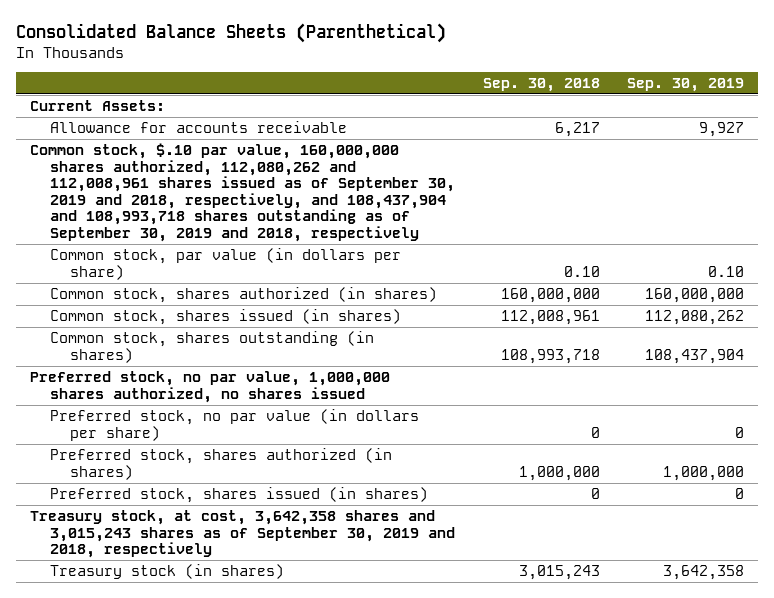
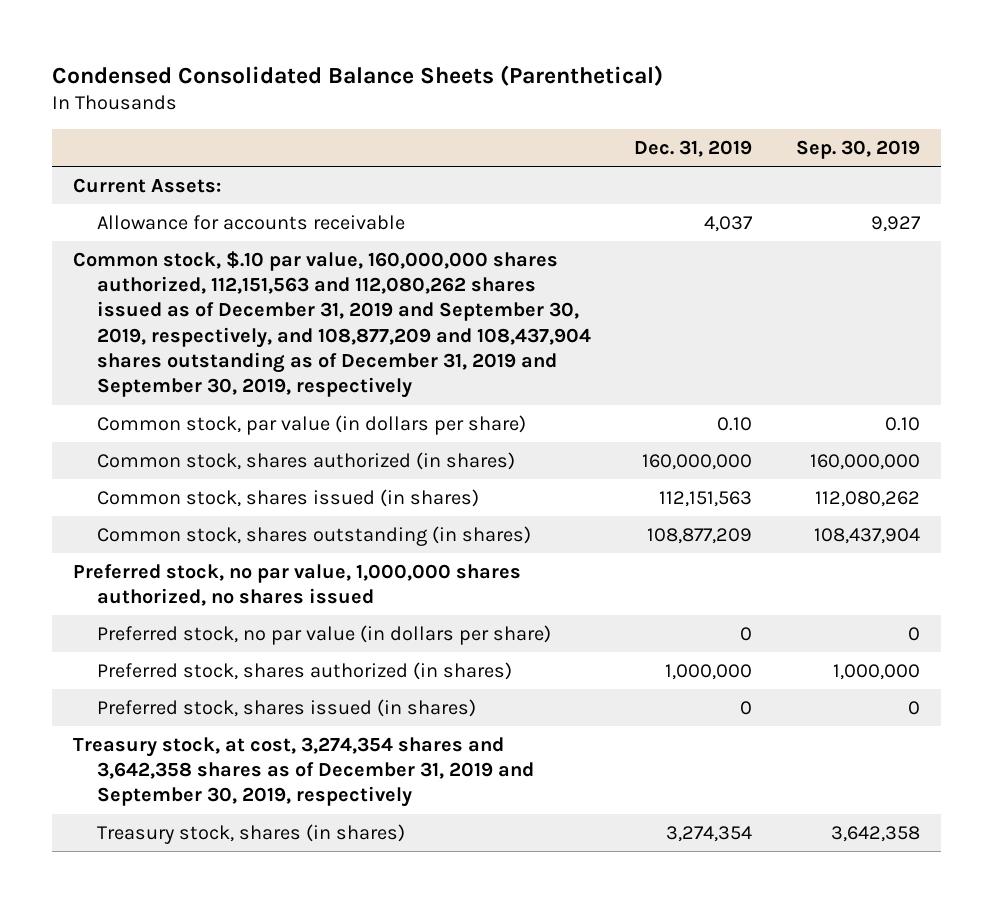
[16,23,447,44] Consolidated Balance Sheets (Parenthetical) -> [51,64,663,86] Condensed Consolidated Balance Sheets (Parenthetical)
[482,77,600,92] Sep. 30, 2018 -> none
none -> [634,139,753,157] Dec. 31, 2019
[29,142,455,242] Common stock, $.10 par value, 160,000,000 shares authorized, 112,080,262 and 112,008,961 shares issued as of September 30, 2019 and 2018, respectively, and 108,437,904 and 108,993,718 shares outstanding as of September 30, 2019 and 2018, respectively -> [73,250,591,399] Common stock, $.10 par value, 160,000,000 shares authorized, 112,151,563 and 112,080,262 shares issued as of December 31, 2019 and September 30, 2019, respectively, and 108,877,209 and 108,437,904 shares outstanding as of December 31, 2019 and September 30, 2019, respectively
[29,509,455,559] Treasury stock, at cost, 3,642,358 shares and 3,015,243 shares as of September 30, 2019 and 2018, respectively -> [73,736,534,808] Treasury stock, at cost, 3,274,354 shares and 3,642,358 shares as of December 31, 2019 and September 30, 2019, respectively
[49,563,284,579] Treasury stock (in shares) -> [96,823,405,844] Treasury stock, shares (in shares)

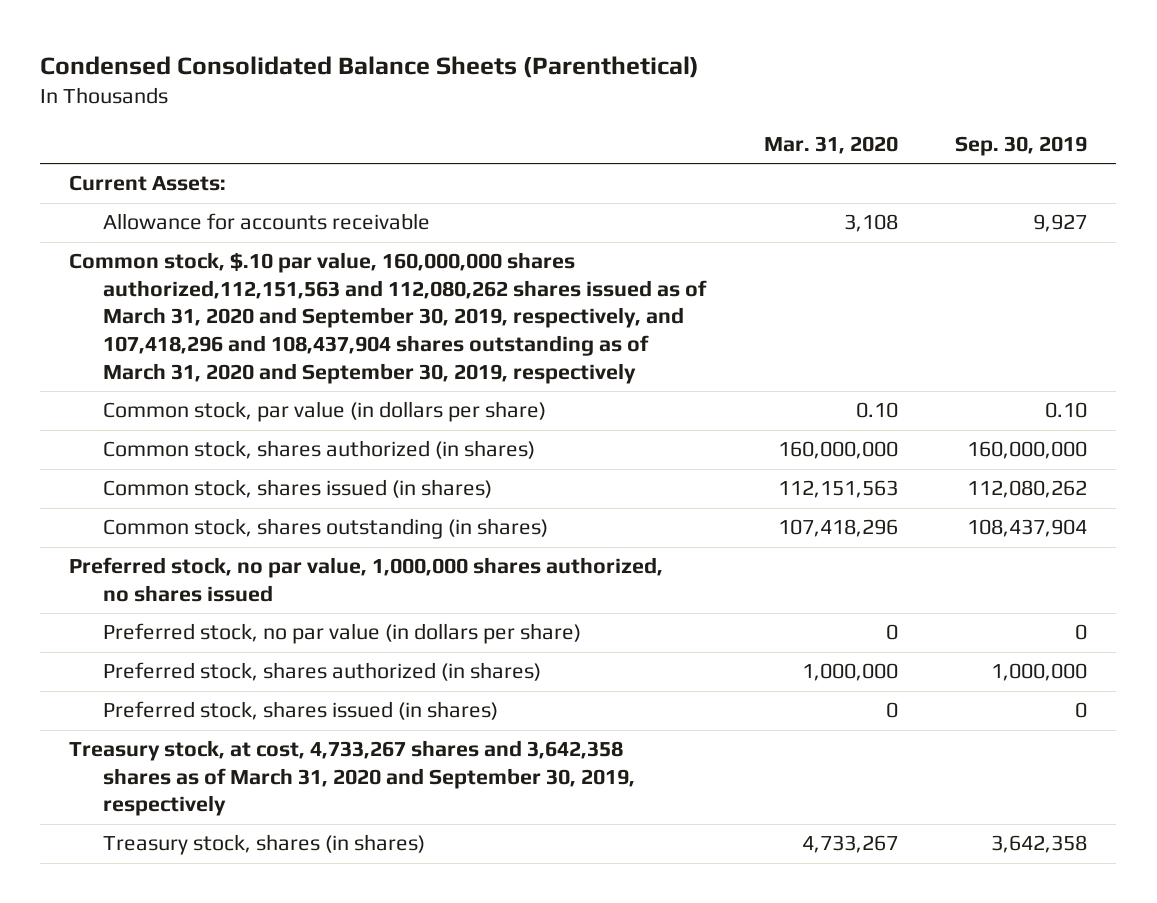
[634,139,753,157] Dec. 31, 2019 -> none
none -> [763,136,898,155] Mar. 31, 2020
[73,250,591,399] Common stock, $.10 par value, 160,000,000 shares authorized, 112,151,563 and 112,080,262 shares issued as of December 31, 2019 and September 30, 2019, respectively, and 108,877,209 and 108,437,904 shares outstanding as of December 31, 2019 and September 30, 2019, respectively -> [69,252,708,384] Common stock, $.10 par value, 160,000,000 shares authorized,112,151,563 and 112,080,262 shares issued as of March 31, 2020 and September 30, 2019, respectively, and 107,418,296 and 108,437,904 shares outstanding as of March 31, 2020 and September 30, 2019, respectively
[73,736,534,808] Treasury stock, at cost, 3,274,354 shares and 3,642,358 shares as of December 31, 2019 and September 30, 2019, respectively -> [69,740,636,817] Treasury stock, at cost, 4,733,267 shares and 3,642,358 shares as of March 31, 2020 and September 30, 2019, respectively

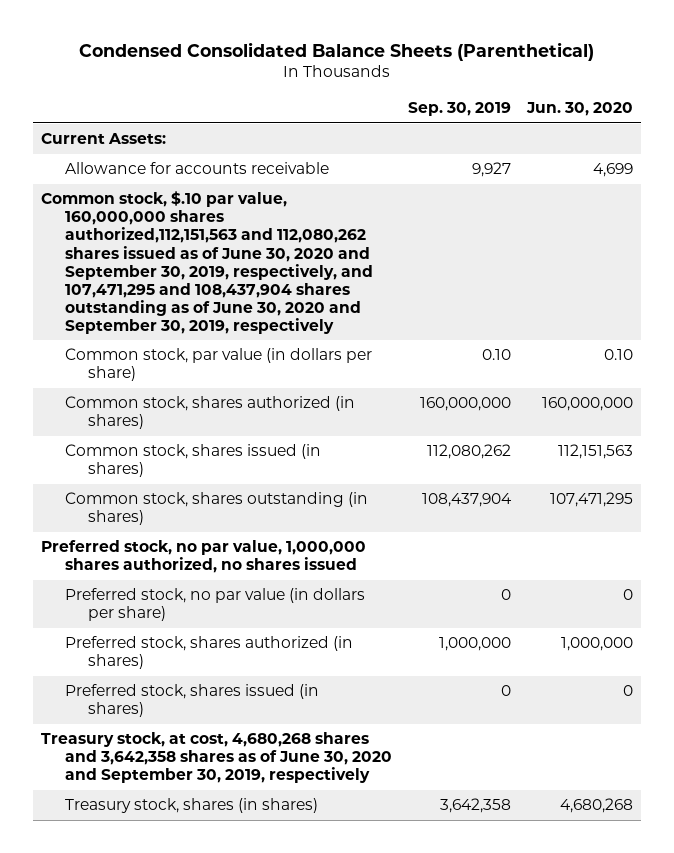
[763,136,898,155] Mar. 31, 2020 -> none
none -> [526,101,634,116] Jun. 30, 2020
[69,252,708,384] Common stock, $.10 par value, 160,000,000 shares authorized,112,151,563 and 112,080,262 shares issued as of March 31, 2020 and September 30, 2019, respectively, and 107,418,296 and 108,437,904 shares outstanding as of March 31, 2020 and September 30, 2019, respectively -> [41,191,373,334] Common stock, $.10 par value, 160,000,000 shares authorized,112,151,563 and 112,080,262 shares issued as of June 30, 2020 and September 30, 2019, respectively, and 107,471,295 and 108,437,904 shares outstanding as of June 30, 2020 and September 30, 2019, respectively
[69,740,636,817] Treasury stock, at cost, 4,733,267 shares and 3,642,358 shares as of March 31, 2020 and September 30, 2019, respectively -> [41,732,392,784] Treasury stock, at cost, 4,680,268 shares and 3,642,358 shares as of June 30, 2020 and September 30, 2019, respectively

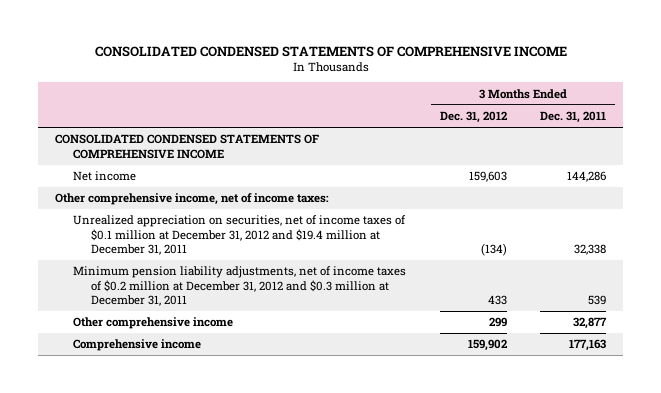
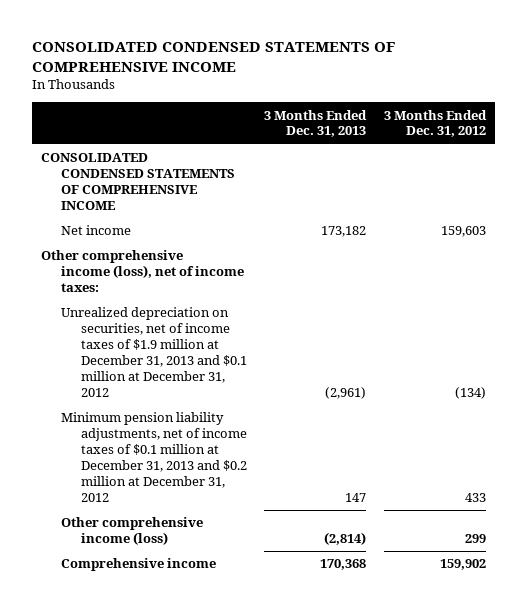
[540,111,607,124] Dec. 31, 2011 -> none
none -> [264,109,368,138] 3 Months Ended Dec. 31, 2013
[54,193,329,206] Other comprehensive income, net of income taxes: -> [40,250,244,293] Other comprehensive income (loss), net of income taxes:
[72,215,406,256] Unrealized appreciation on securities, net of income taxes of $0.1 million at December 31, 2012 and $19.4 million at December 31, 2011 -> [60,307,247,397] Unrealized depreciation on securities, net of income taxes of $1.9 million at December 31, 2013 and $0.1 million at December 31, 2012
[72,266,406,307] Minimum pension liability adjustments, net of income taxes of $0.2 million at December 31, 2012 and $0.3 million at December 31, 2011 -> [60,412,247,502] Minimum pension liability adjustments, net of income taxes of $0.1 million at December 31, 2013 and $0.2 million at December 31, 2012
[72,317,233,330] Other comprehensive income -> [60,517,203,546] Other comprehensive income (loss)

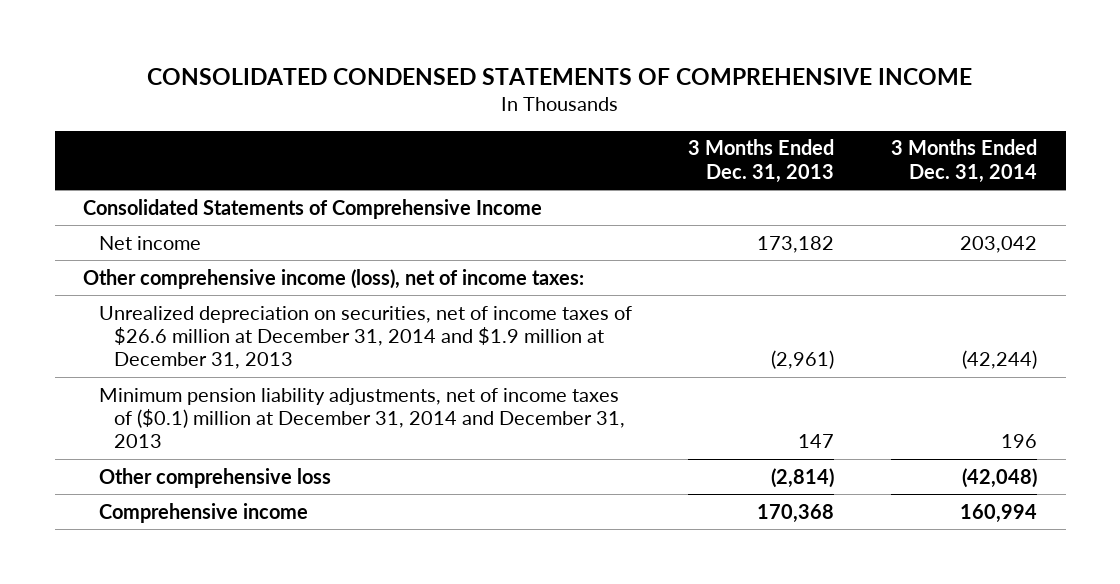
[383,109,487,138] 3 Months Ended Dec. 31, 2012 -> none
none -> [891,139,1038,183] 3 Months Ended Dec. 31, 2014
[40,153,235,210] CONSOLIDATED CONDENSED STATEMENTS OF COMPREHENSIVE INCOME -> [82,198,542,219] Consolidated Statements of Comprehensive Income
[60,307,247,397] Unrealized depreciation on securities, net of income taxes of $1.9 million at December 31, 2013 and $0.1 million at December 31, 2012 -> [98,305,632,370] Unrealized depreciation on securities, net of income taxes of $26.6 million at December 31, 2014 and $1.9 million at December 31, 2013
[60,412,247,502] Minimum pension liability adjustments, net of income taxes of $0.1 million at December 31, 2013 and $0.2 million at December 31, 2012 -> [98,387,626,449] Minimum pension liability adjustments, net of income taxes of ($0.1) million at December 31, 2014 and December 31, 2013
[60,517,203,546] Other comprehensive income (loss) -> [98,467,331,488] Other comprehensive loss

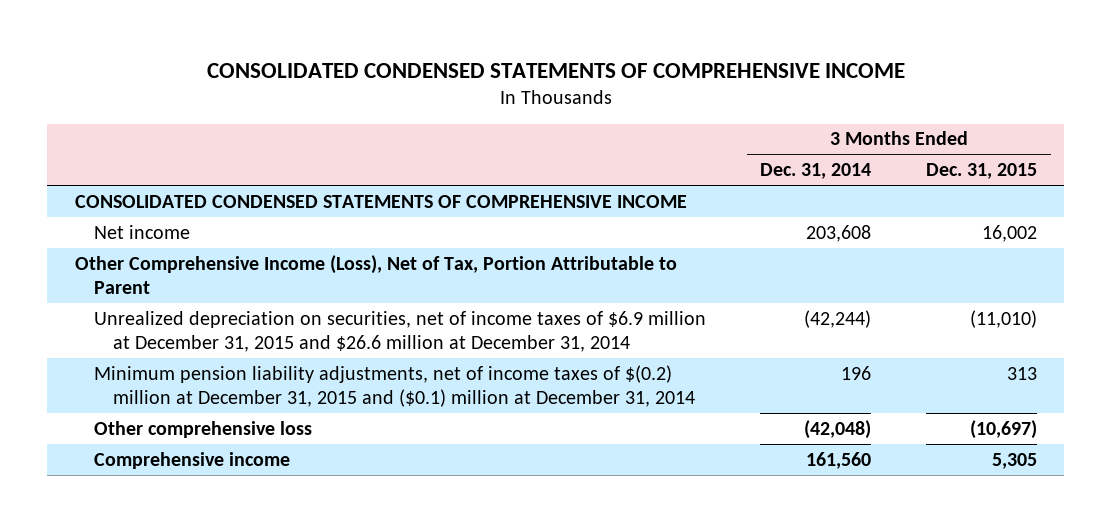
[688,139,835,183] 3 Months Ended Dec. 31, 2013 -> none
none -> [925,163,1037,180] Dec. 31, 2015
[82,198,542,219] Consolidated Statements of Comprehensive Income -> [74,194,687,208] CONSOLIDATED CONDENSED STATEMENTS OF COMPREHENSIVE INCOME
[960,235,1038,253] 203,042 -> [806,224,872,242] 203,608
[82,268,584,289] Other comprehensive income (loss), net of income taxes: -> [74,254,677,294] Other Comprehensive Income (Loss), Net of Tax, Portion Attributable to Parent
[98,305,632,370] Unrealized depreciation on securities, net of income taxes of $26.6 million at December 31, 2014 and $1.9 million at December 31, 2013 -> [94,310,707,352] Unrealized depreciation on securities, net of income taxes of $6.9 million at December 31, 2015 and $26.6 million at December 31, 2014
[98,387,626,449] Minimum pension liability adjustments, net of income taxes of ($0.1) million at December 31, 2014 and December 31, 2013 -> [94,364,696,407] Minimum pension liability adjustments, net of income taxes of $(0.2) million at December 31, 2015 and ($0.1) million at December 31, 2014
[960,503,1038,523] 160,994 -> [806,451,872,469] 161,560

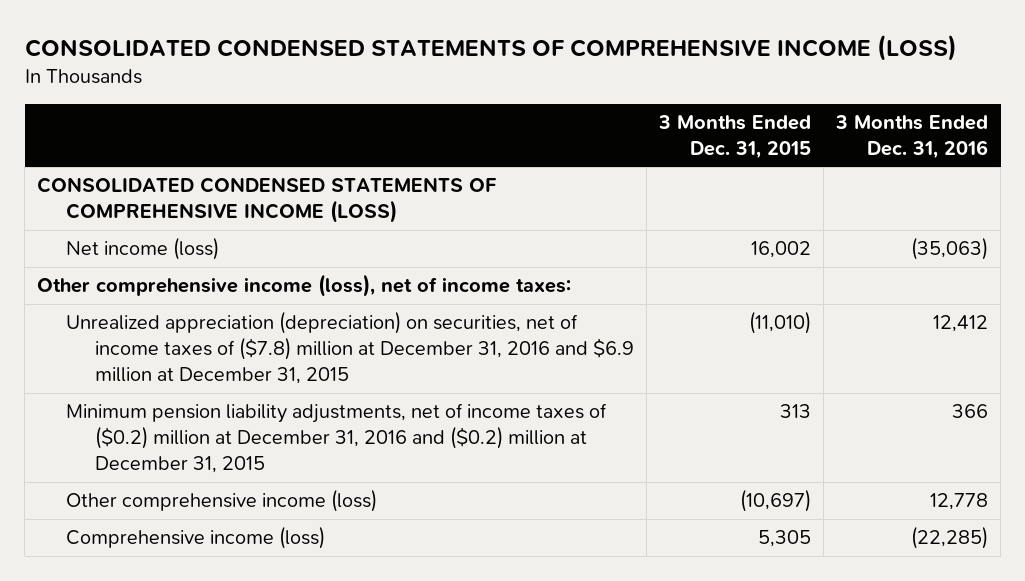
[206,62,905,78] CONSOLIDATED CONDENSED STATEMENTS OF COMPREHENSIVE INCOME -> [24,34,957,61] CONSOLIDATED CONDENSED STATEMENTS OF COMPREHENSIVE INCOME (LOSS)
[760,163,872,180] Dec. 31, 2014 -> none
none -> [835,114,989,159] 3 Months Ended Dec. 31, 2016
[74,194,687,208] CONSOLIDATED CONDENSED STATEMENTS OF COMPREHENSIVE INCOME -> [37,177,498,224] CONSOLIDATED CONDENSED STATEMENTS OF COMPREHENSIVE INCOME (LOSS)
[94,224,191,239] Net income -> [66,237,220,261] Net income (loss)
[74,254,677,294] Other Comprehensive Income (Loss), Net of Tax, Portion Attributable to Parent -> [37,274,572,298] Other comprehensive income (loss), net of income taxes:
[94,310,707,352] Unrealized depreciation on securities, net of income taxes of $6.9 million at December 31, 2015 and $26.6 million at December 31, 2014 -> [66,311,635,385] Unrealized appreciation (depreciation) on securities, net of income taxes of ($7.8) million at December 31, 2016 and $6.9 million at December 31, 2015
[94,364,696,407] Minimum pension liability adjustments, net of income taxes of $(0.2) million at December 31, 2015 and ($0.1) million at December 31, 2014 -> [66,403,608,474] Minimum pension liability adjustments, net of income taxes of ($0.2) million at December 31, 2016 and ($0.2) million at December 31, 2015
[94,420,313,438] Other comprehensive loss -> [66,489,378,513] Other comprehensive income (loss)
[94,451,291,469] Comprehensive income -> [66,526,326,550] Comprehensive income (loss)

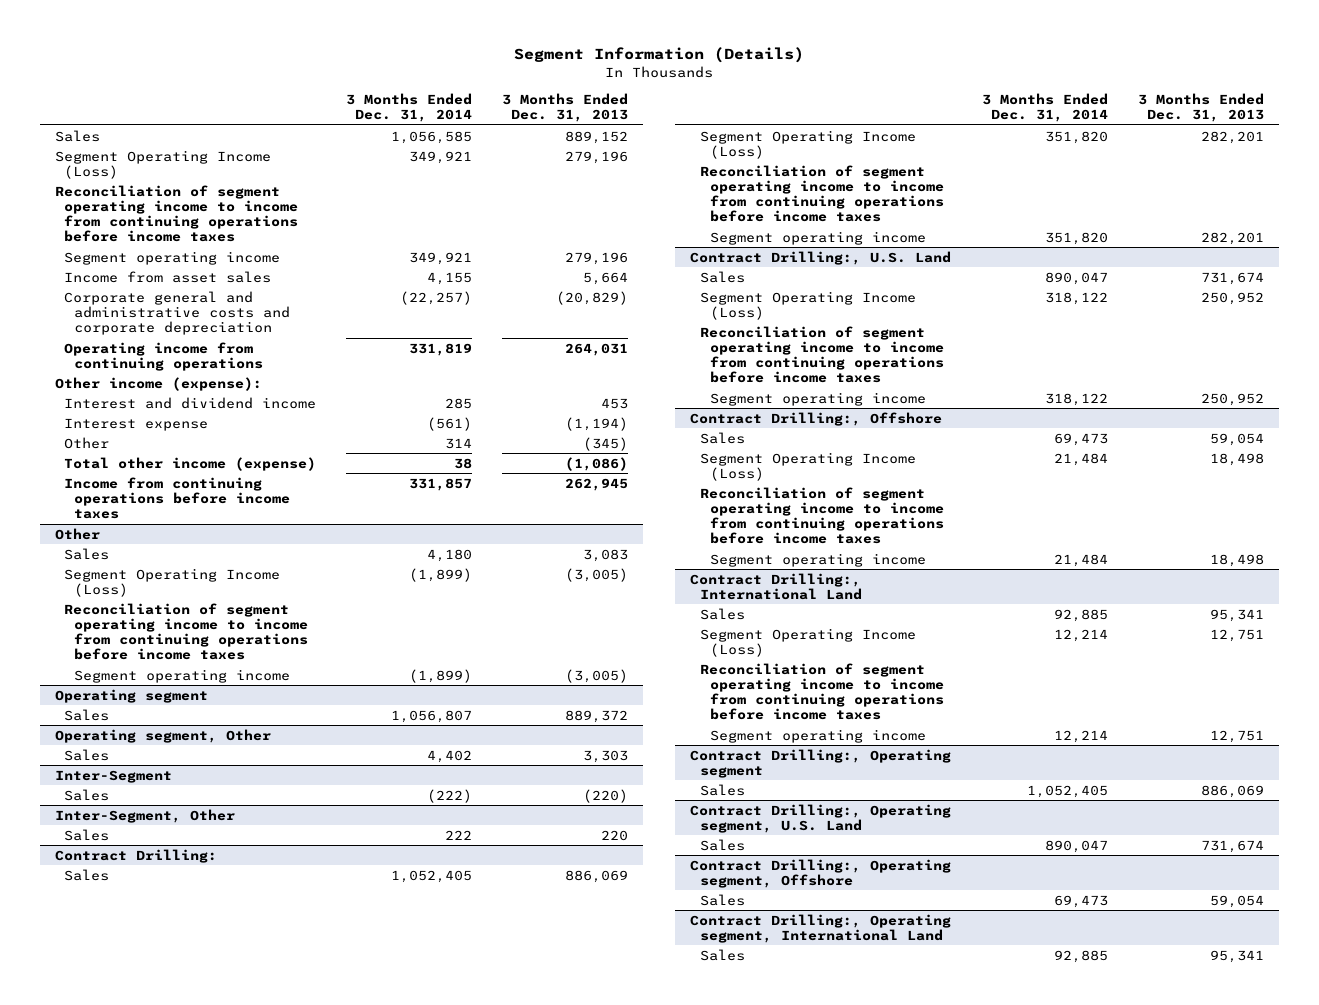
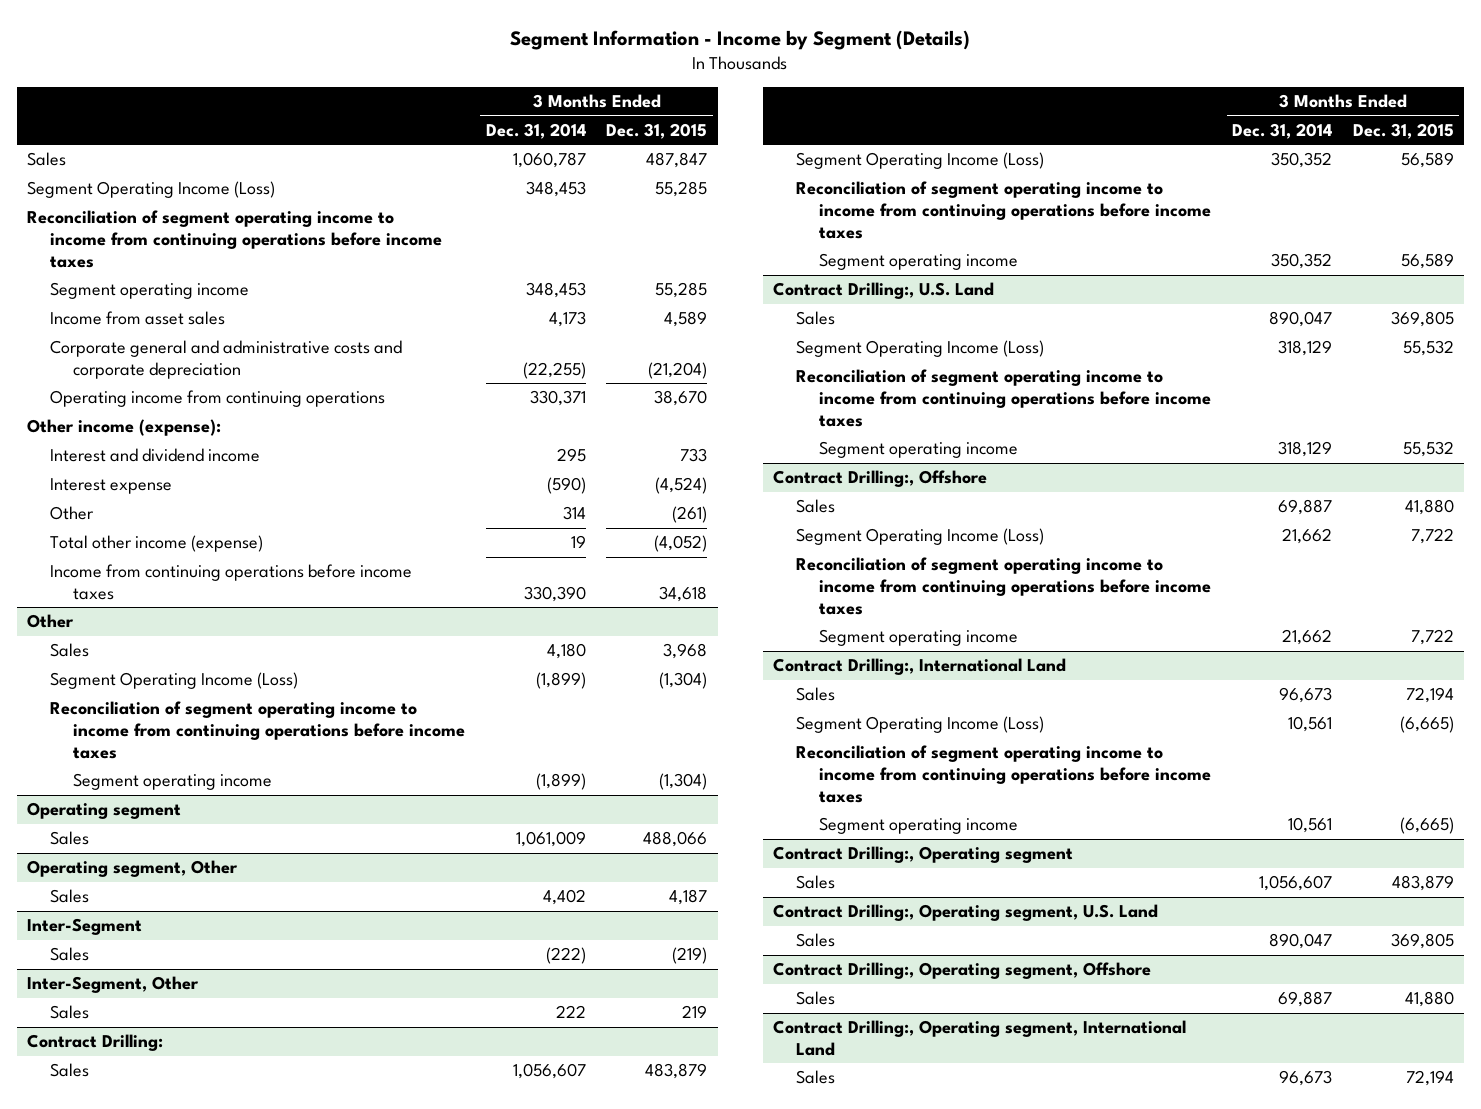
[514,47,805,64] Segment Information (Details) -> [510,29,971,50] Segment Information - Income by Segment (Details)
[502,92,629,123] 3 Months Ended Dec. 31, 2013 -> none
none -> [606,122,708,139] Dec. 31, 2015
[391,130,473,144] 1,056,585 -> [512,152,586,169] 1,060,787
[409,150,473,164] 349,921 -> [525,181,586,198] 348,453
[409,251,473,265] 349,921 -> [525,282,586,299] 348,453
[427,271,473,285] 4,155 -> [548,311,586,328] 4,173
[400,290,473,305] (22,257) -> [522,361,586,379] (22,255)
[409,342,473,356] 331,819 -> [529,390,586,407] 330,371
[445,397,473,409] 285 -> [556,448,586,463] 295
[427,416,473,431] (561) -> [546,477,586,495] (590)
[454,457,473,469] 38 -> [570,535,586,549] 19
[409,477,473,491] 331,857 -> [523,585,586,602] 330,390
[391,709,473,723] 1,056,807 -> [515,831,586,848] 1,061,009
[391,869,473,883] 1,052,405 -> [512,1063,586,1080] 1,056,607
[1045,130,1109,144] 351,820 -> [1270,152,1332,169] 350,352
[1045,231,1109,245] 351,820 -> [1270,253,1332,270] 350,352
[1045,291,1109,305] 318,122 -> [1277,340,1332,357] 318,129
[1045,392,1109,406] 318,122 -> [1277,441,1332,458] 318,129
[1054,432,1109,446] 69,473 -> [1277,499,1332,516] 69,887
[1054,452,1109,466] 21,484 -> [1281,528,1332,545] 21,662
[1054,553,1109,567] 21,484 -> [1281,629,1332,646] 21,662
[1054,608,1109,622] 92,885 -> [1278,687,1332,704] 96,673
[1054,628,1109,642] 12,214 -> [1287,716,1332,733] 10,561
[1054,729,1109,743] 12,214 -> [1287,817,1332,834] 10,561
[1027,784,1109,798] 1,052,405 -> [1258,875,1332,892] 1,056,607
[1054,894,1109,908] 69,473 -> [1277,991,1332,1008] 69,887
[1054,949,1109,963] 92,885 -> [1278,1070,1332,1087] 96,673

